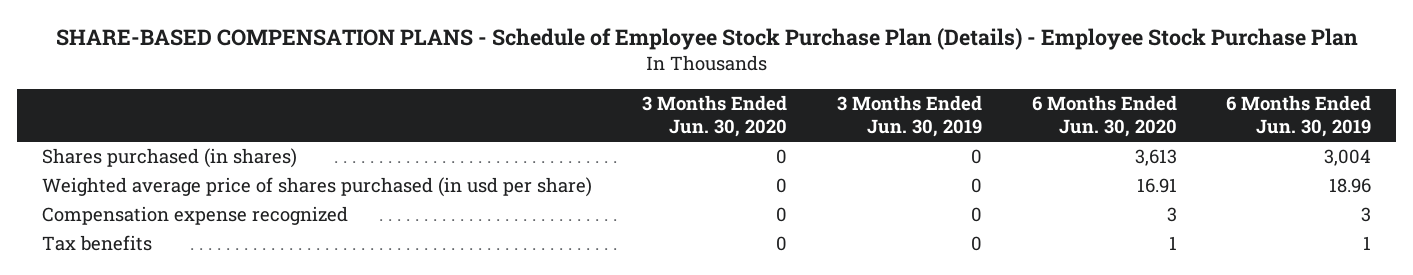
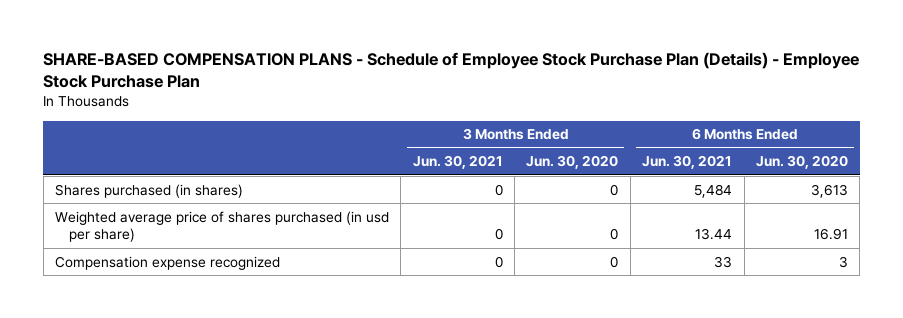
[836,95,982,138] 3 Months Ended Jun. 30, 2019 -> none
[1226,95,1372,138] 6 Months Ended Jun. 30, 2019 -> none
none -> [412,155,503,170] Jun. 30, 2021
none -> [642,155,733,170] Jun. 30, 2021
[41,235,152,252] Tax benefits -> none

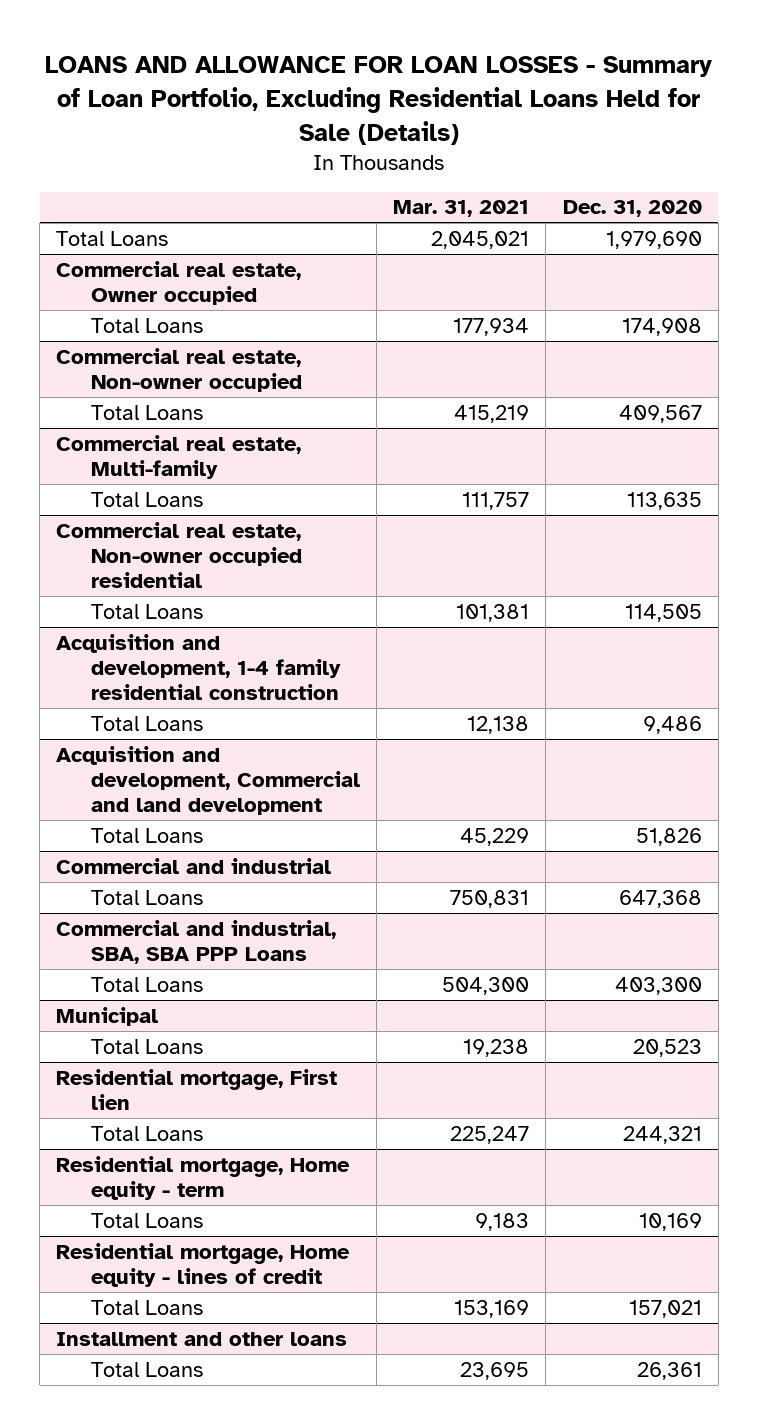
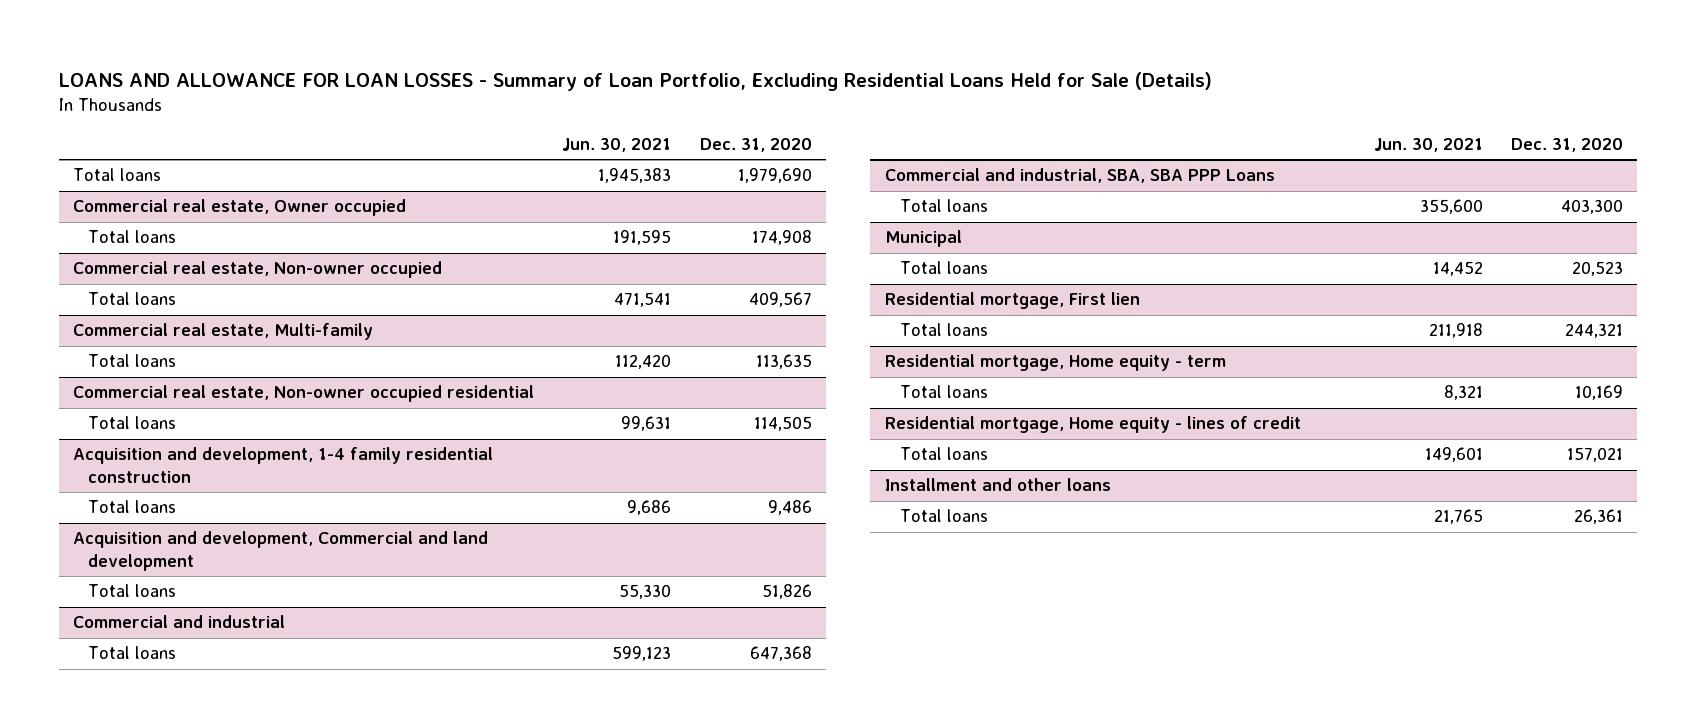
[393,200,530,218] Mar. 31, 2021 -> none
none -> [562,138,672,153] Jun. 30, 2021
[56,230,169,246] Total Loans -> [72,168,161,182] Total loans
[90,317,203,333] Total Loans -> [87,230,176,244] Total loans
[90,404,203,420] Total Loans -> [87,292,176,306] Total loans
[90,491,203,507] Total Loans -> [87,354,176,368] Total loans
[90,603,203,619] Total Loans -> [87,416,176,430] Total loans
[90,715,203,731] Total Loans -> [87,500,176,514] Total loans
[90,827,203,843] Total Loans -> [87,584,176,598] Total loans
[90,889,203,905] Total Loans -> [87,646,176,660] Total loans
[90,976,203,992] Total Loans -> [899,199,988,213] Total loans
[90,1038,203,1054] Total Loans -> [899,261,988,275] Total loans
[90,1125,203,1141] Total Loans -> [899,323,988,337] Total loans
[90,1212,203,1228] Total Loans -> [899,385,988,399] Total loans
[90,1299,203,1315] Total Loans -> [899,447,988,461] Total loans
[90,1361,203,1377] Total Loans -> [899,509,988,523] Total loans

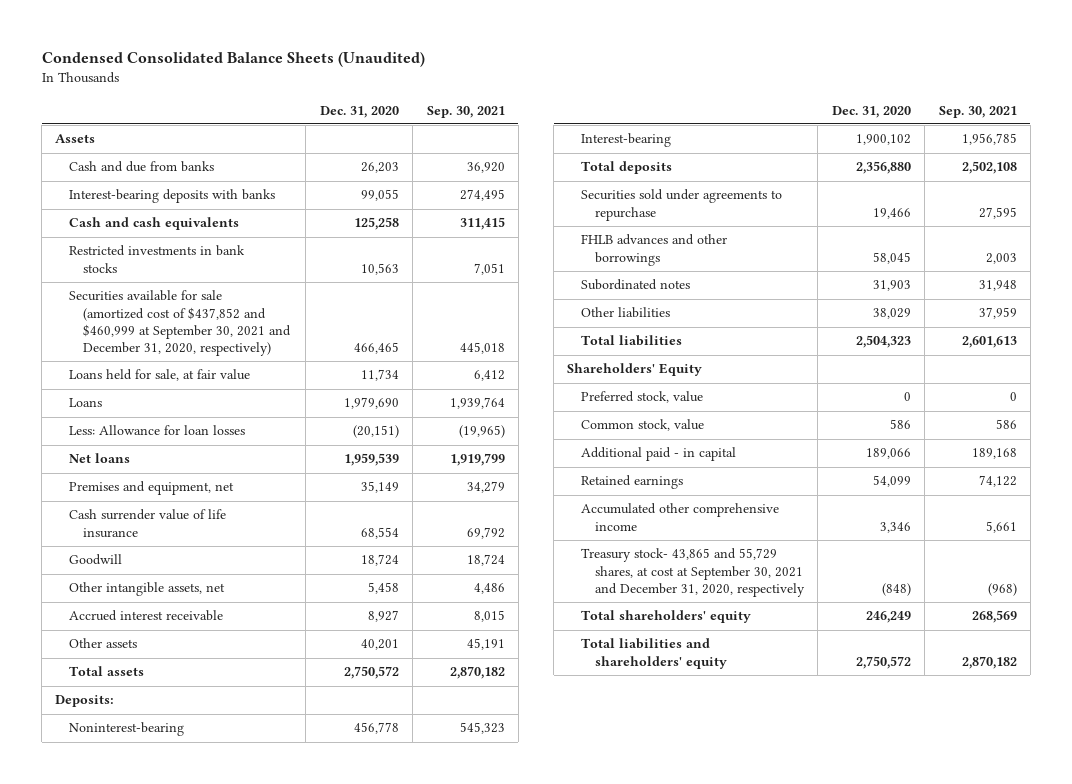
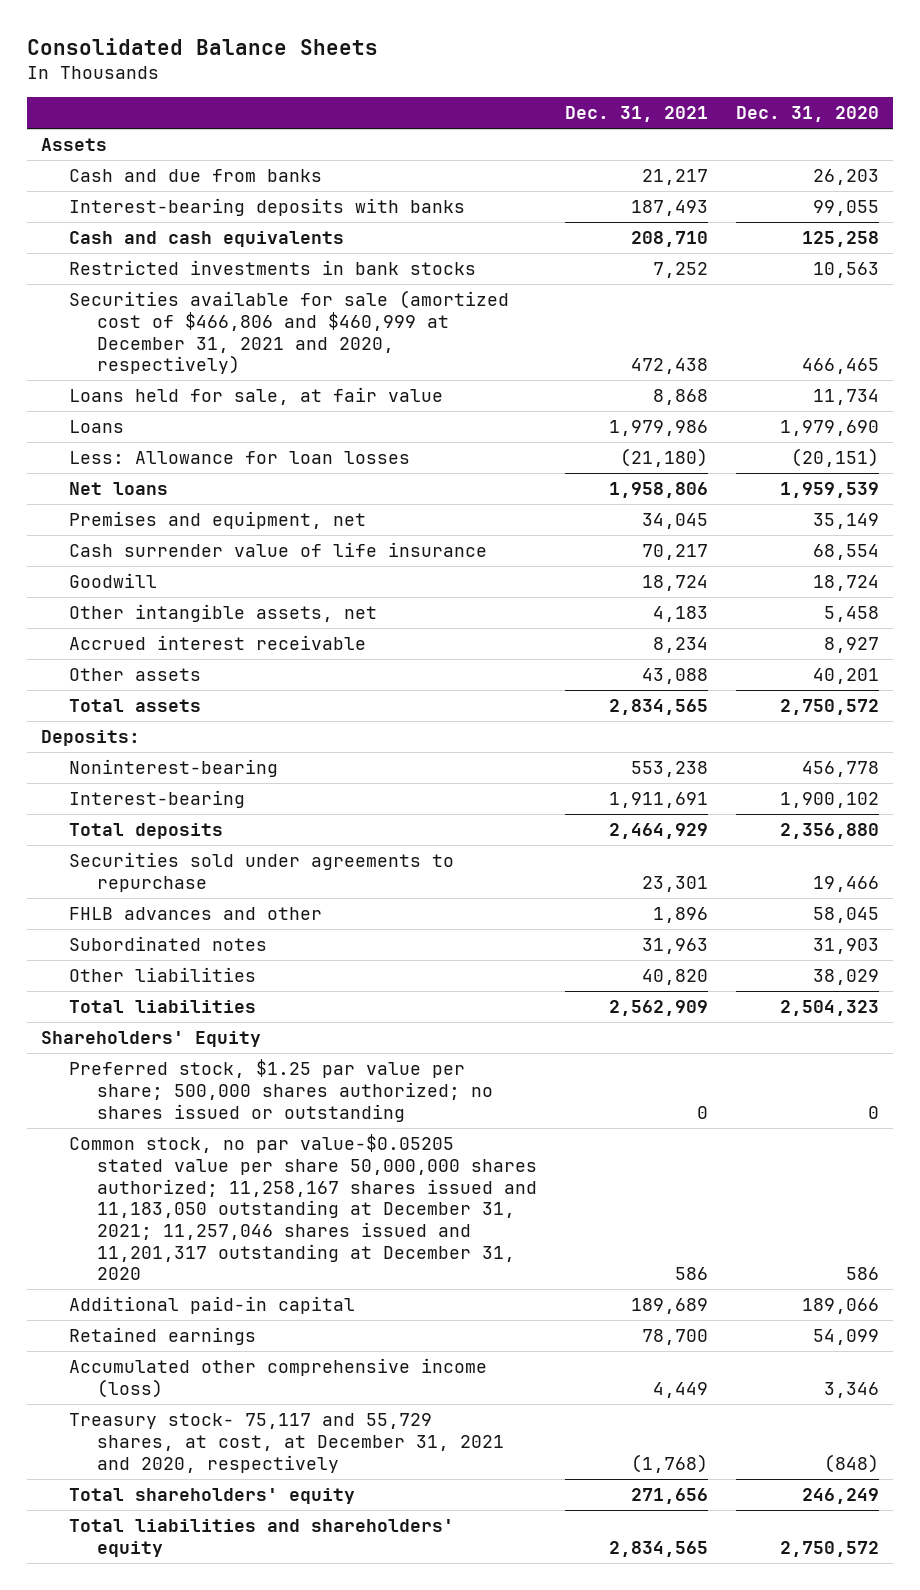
[41,52,425,68] Condensed Consolidated Balance Sheets (Unaudited) -> [27,38,379,56] Consolidated Balance Sheets
[426,105,505,118] Sep. 30, 2021 -> none
none -> [565,106,709,123] Dec. 31, 2021
[69,290,291,356] Securities available for sale (amortized cost of $437,852 and $460,999 at September 30, 2021 and December 31, 2020, respectively) -> [69,290,510,375] Securities available for sale (amortized cost of $466,806 and $460,999 at December 31, 2021 and 2020, respectively)
[581,234,728,266] FHLB advances and other borrowings -> [69,907,323,921] FHLB advances and other
[581,391,704,404] Preferred stock, value -> [69,1059,494,1122] Preferred stock, $1.25 par value per share; 500,000 shares authorized; no shares issued or outstanding
[581,419,705,432] Common stock, value -> [69,1134,538,1281] Common stock, no par value-$0.05205 stated value per share 50,000,000 shares authorized; 11,258,167 shares issued and 11,183,050 outstanding at December 31, 2021; 11,257,046 shares issued and 11,201,317 outstanding at December 31, 2020
[581,447,737,462] Additional paid - in capital -> [69,1296,356,1315] Additional paid-in capital
[581,503,780,531] Accumulated other comprehensive income -> [69,1358,488,1398] Accumulated other comprehensive income (loss)
[581,548,805,597] Treasury stock- 43,865 and 55,729 shares, at cost at September 30, 2021 and December 31, 2020, respectively -> [69,1413,505,1473] Treasury stock- 75,117 and 55,729 shares, at cost, at December 31, 2021 and 2020, respectively

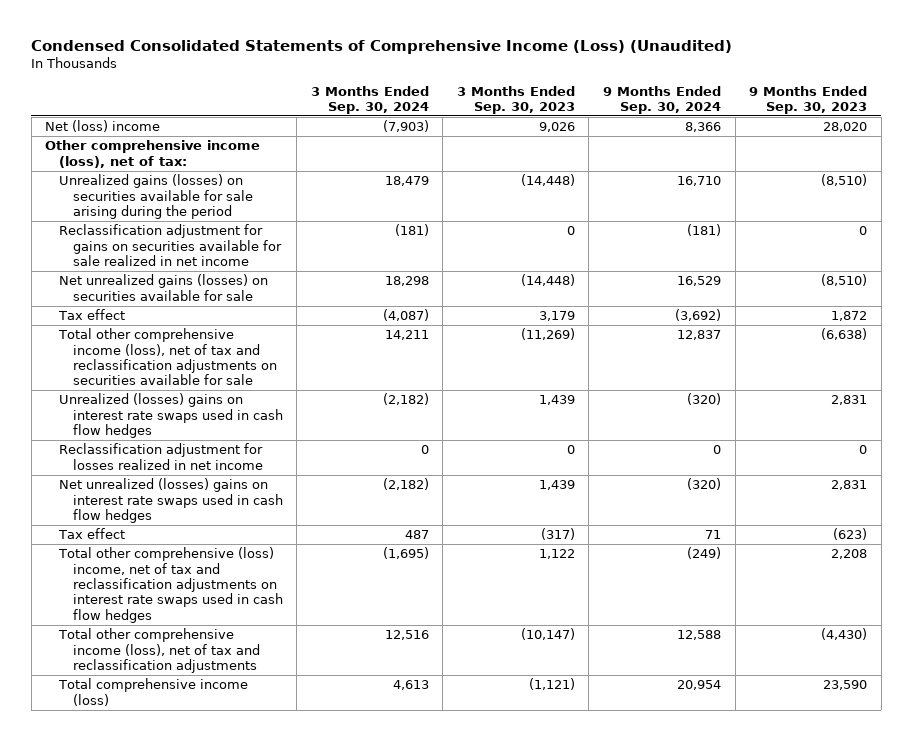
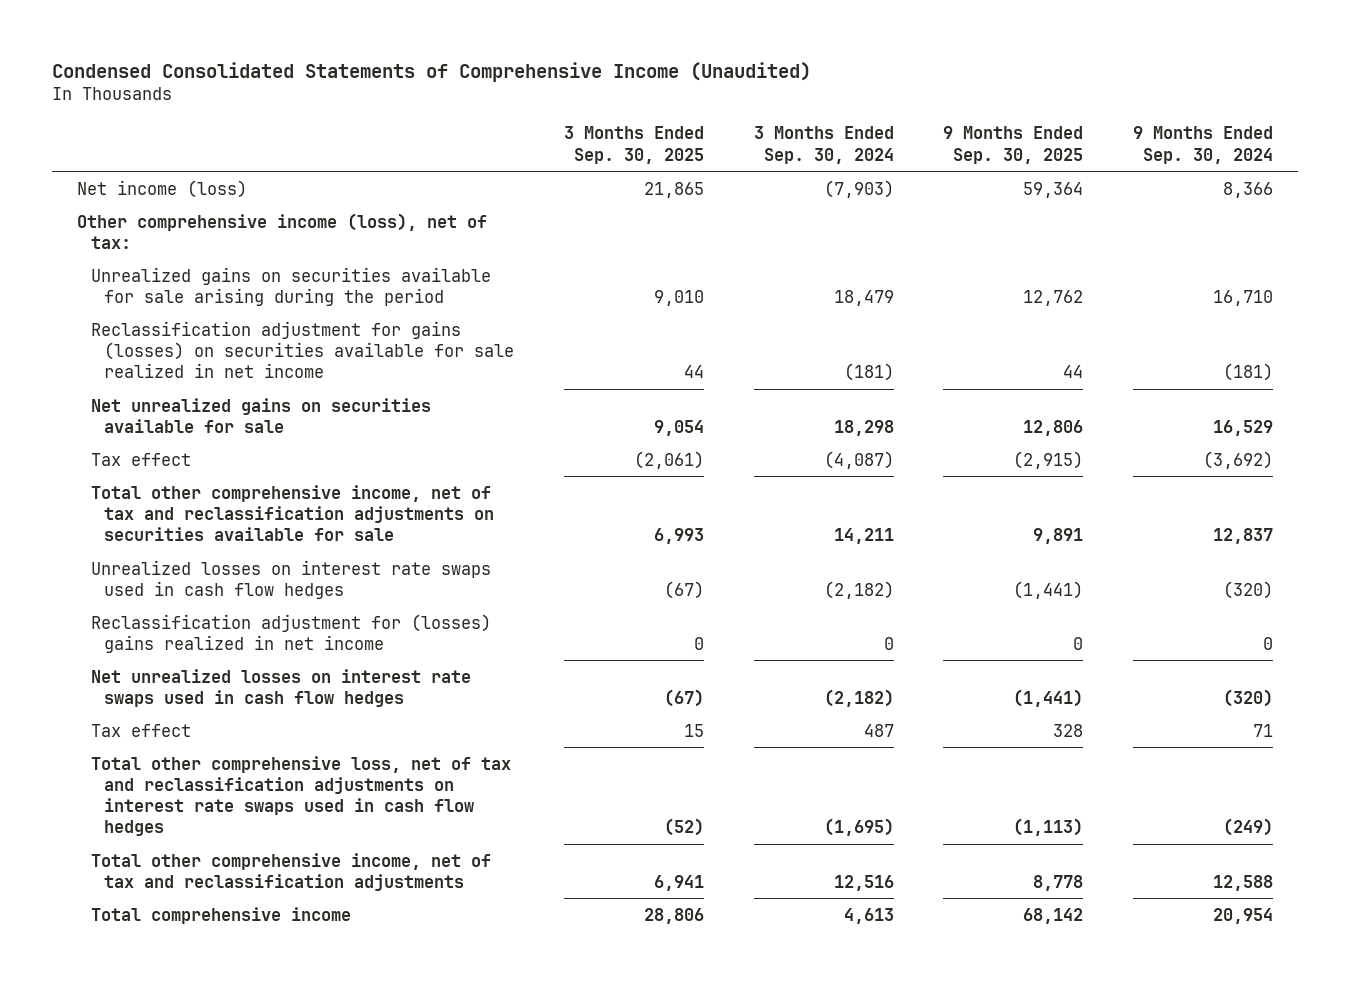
[31,39,733,54] Condensed Consolidated Statements of Comprehensive Income (Loss) (Unaudited) -> [52,61,812,82] Condensed Consolidated Statements of Comprehensive Income (Unaudited)
[456,85,575,114] 3 Months Ended Sep. 30, 2023 -> none
[749,85,868,114] 9 Months Ended Sep. 30, 2023 -> none
none -> [563,126,704,164] 3 Months Ended Sep. 30, 2025
none -> [943,126,1084,164] 9 Months Ended Sep. 30, 2025
[45,120,161,133] Net (loss) income -> [77,179,248,198] Net income (loss)
[58,174,253,220] Unrealized gains (losses) on securities available for sale arising during the period -> [90,266,491,306] Unrealized gains on securities available for sale arising during the period
[58,224,282,267] Reclassification adjustment for gains on securities available for sale realized in net income -> [90,320,515,379] Reclassification adjustment for gains (losses) on securities available for sale realized in net income
[58,274,268,301] Net unrealized gains (losses) on securities available for sale -> [90,397,431,433] Net unrealized gains on securities available for sale
[57,328,277,386] Total other comprehensive income (loss), net of tax and reclassification adjustments on securities available for sale -> [90,484,495,542] Total other comprehensive income, net of tax and reclassification adjustments on securities available for sale
[58,393,283,439] Unrealized (losses) gains on interest rate swaps used in cash flow hedges -> [90,559,491,599] Unrealized losses on interest rate swaps used in cash flow hedges
[58,443,263,470] Reclassification adjustment for losses realized in net income -> [90,613,491,653] Reclassification adjustment for (losses) gains realized in net income
[58,478,283,524] Net unrealized (losses) gains on interest rate swaps used in cash flow hedges -> [90,668,471,707] Net unrealized losses on interest rate swaps used in cash flow hedges
[57,547,283,623] Total other comprehensive (loss) income, net of tax and reclassification adjustments on interest rate swaps used in cash flow hedges -> [90,755,511,837] Total other comprehensive loss, net of tax and reclassification adjustments on interest rate swaps used in cash flow hedges
[57,628,260,674] Total other comprehensive income (loss), net of tax and reclassification adjustments -> [90,852,491,891] Total other comprehensive income, net of tax and reclassification adjustments
[57,678,248,706] Total comprehensive income (loss) -> [90,906,351,924] Total comprehensive income

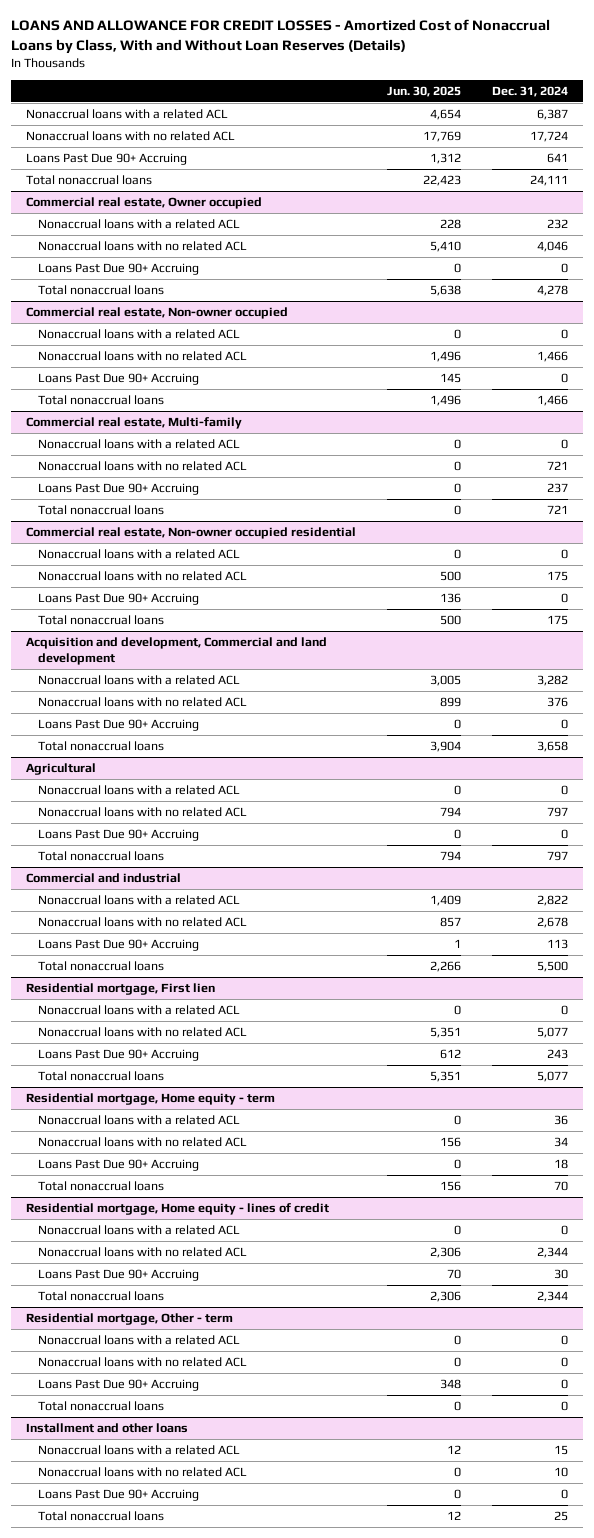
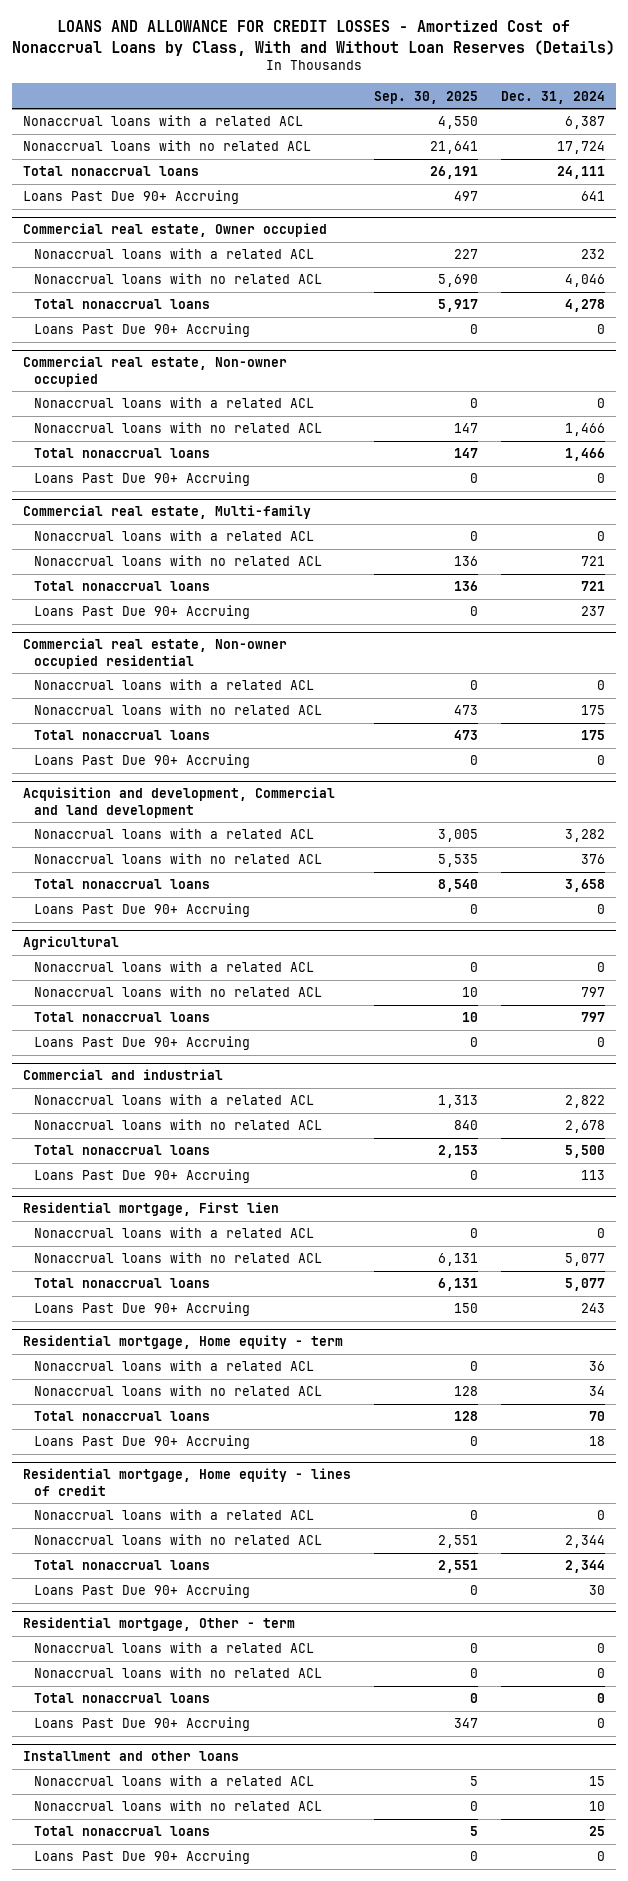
[386,85,461,97] Jun. 30, 2025 -> none
none -> [374,90,479,104] Sep. 30, 2025
[25,153,187,166] Loans Past Due 90+ Accruing -> [23,190,240,205] Loans Past Due 90+ Accruing
[37,263,199,276] Loans Past Due 90+ Accruing -> [34,323,251,338] Loans Past Due 90+ Accruing
[37,373,199,386] Loans Past Due 90+ Accruing -> [34,472,251,487] Loans Past Due 90+ Accruing
[37,483,199,496] Loans Past Due 90+ Accruing -> [34,605,251,620] Loans Past Due 90+ Accruing
[37,593,199,606] Loans Past Due 90+ Accruing -> [34,754,251,769] Loans Past Due 90+ Accruing
[37,719,199,732] Loans Past Due 90+ Accruing -> [34,903,251,918] Loans Past Due 90+ Accruing
[37,829,199,842] Loans Past Due 90+ Accruing -> [34,1036,251,1051] Loans Past Due 90+ Accruing
[37,939,199,952] Loans Past Due 90+ Accruing -> [34,1169,251,1184] Loans Past Due 90+ Accruing
[37,1049,199,1062] Loans Past Due 90+ Accruing -> [34,1302,251,1317] Loans Past Due 90+ Accruing
[37,1159,199,1172] Loans Past Due 90+ Accruing -> [34,1435,251,1450] Loans Past Due 90+ Accruing
[37,1269,199,1282] Loans Past Due 90+ Accruing -> [34,1584,251,1599] Loans Past Due 90+ Accruing
[37,1379,199,1392] Loans Past Due 90+ Accruing -> [34,1717,251,1732] Loans Past Due 90+ Accruing
[37,1489,199,1502] Loans Past Due 90+ Accruing -> [34,1850,251,1865] Loans Past Due 90+ Accruing

